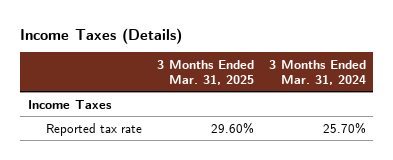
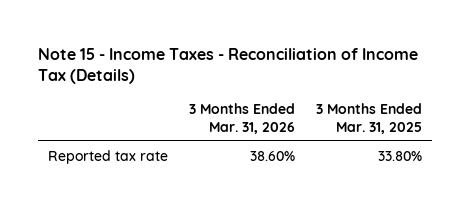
[20,27,183,44] Income Taxes (Details) -> [38,47,419,85] Note 15 - Income Taxes - Reconciliation of Income Tax (Details)
[268,59,366,85] 3 Months Ended Mar. 31, 2024 -> none
none -> [189,102,296,134] 3 Months Ended Mar. 31, 2026
[27,99,112,109] Income Taxes -> none
[210,121,254,134] 29.60% -> [377,150,422,161] 33.80%

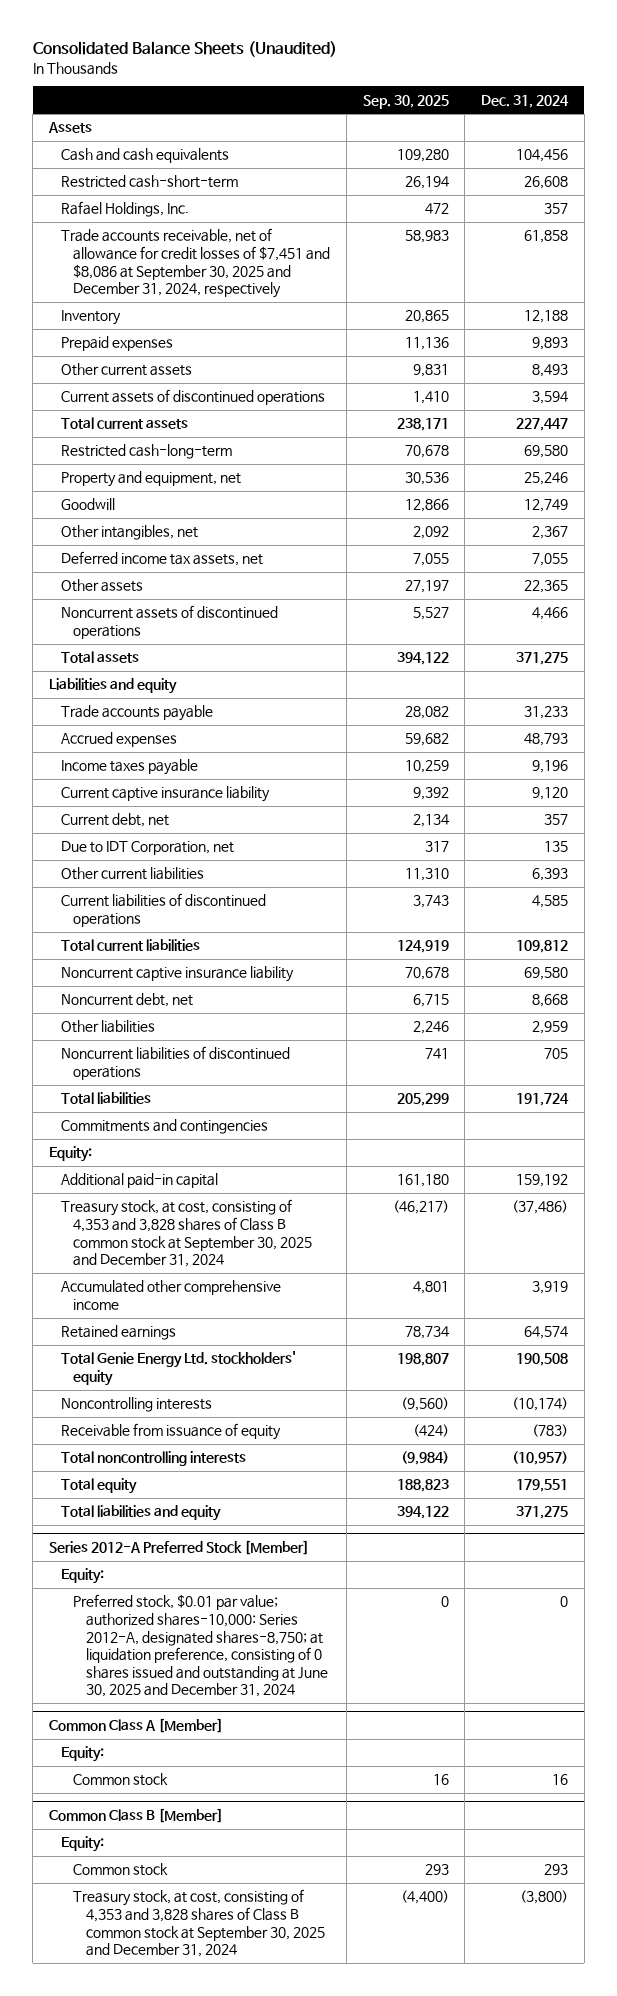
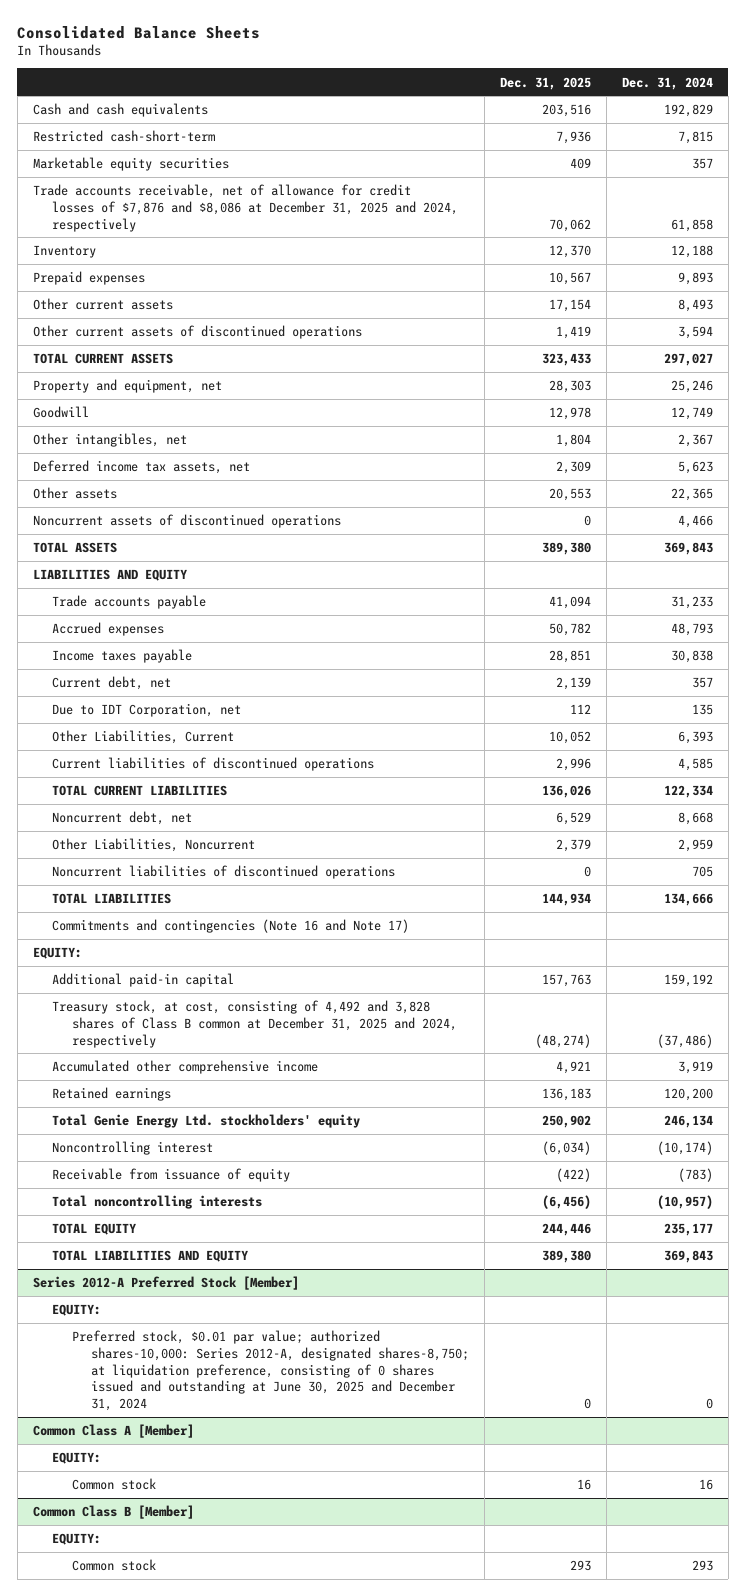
[32,41,337,58] Consolidated Balance Sheets (Unaudited) -> [17,25,261,39] Consolidated Balance Sheets
[362,94,449,109] Sep. 30, 2025 -> none
none -> [500,76,592,90] Dec. 31, 2025
[47,122,92,134] Assets -> none
[515,149,568,163] 104,456 -> [663,104,713,118] 192,829
[523,176,568,190] 26,608 -> [677,131,713,145] 7,815
[61,201,190,218] Rafael Holdings, Inc. -> [32,157,229,172] Marketable equity securities
[61,228,331,299] Trade accounts receivable, net of allowance for credit losses of $7,451 and $8,086 at September 30, 2025 and December 31, 2024, respectively -> [32,184,459,232] Trade accounts receivable, net of allowance for credit losses of $7,876 and $8,086 at December 31, 2025 and 2024, respectively
[61,444,233,460] Restricted cash-long-term -> none
[61,389,326,406] Current assets of discontinued operations -> [32,325,362,340] Other current assets of discontinued operations
[61,417,189,430] Total current assets -> [32,353,173,365] TOTAL CURRENT ASSETS
[515,418,568,432] 227,447 -> [663,353,713,367] 297,027
[531,553,568,567] 7,055 -> [677,461,713,475] 5,623
[61,651,140,664] Total assets -> [32,542,117,554] TOTAL ASSETS
[515,652,568,666] 371,275 -> [663,542,713,556] 369,843
[48,678,177,695] Liabilities and equity -> [32,569,187,582] LIABILITIES AND EQUITY
[61,786,271,803] Current captive insurance liability -> none
[531,760,568,774] 9,196 -> [670,650,713,664] 30,838
[61,867,205,881] Other current liabilities -> [52,730,235,745] Other Liabilities, Current
[61,966,295,983] Noncurrent captive insurance liability -> none
[61,939,201,952] Total current liabilities -> [52,785,228,797] TOTAL CURRENT LIABILITIES
[515,940,568,954] 109,812 -> [663,785,713,799] 122,334
[61,1020,156,1034] Other liabilities -> [52,838,256,853] Other Liabilities, Noncurrent
[61,1092,152,1105] Total liabilities -> [52,893,172,905] TOTAL LIABILITIES
[515,1093,569,1107] 191,724 -> [663,893,713,907] 134,666
[61,1119,269,1135] Commitments and contingencies -> [52,919,410,934] Commitments and contingencies (Note 16 and Note 17)
[48,1146,92,1163] Equity: -> [32,947,82,960] EQUITY:
[61,1199,313,1268] Treasury stock, at cost, consisting of 4,353 and 3,828 shares of Class B common stock at September 30, 2025 and December 31, 2024 -> [52,1000,457,1048] Treasury stock, at cost, consisting of 4,492 and 3,828 shares of Class B common at December 31, 2025 and 2024, respectively
[523,1326,568,1340] 64,574 -> [663,1088,713,1102] 120,200
[515,1353,568,1367] 190,508 -> [663,1115,713,1129] 246,134
[61,1397,213,1413] Noncontrolling interests -> [52,1141,214,1156] Noncontrolling interest
[61,1478,138,1495] Total equity -> [52,1223,137,1236] TOTAL EQUITY
[515,1479,568,1493] 179,551 -> [663,1223,713,1237] 235,177
[61,1505,222,1522] Total liabilities and equity -> [52,1250,249,1263] TOTAL LIABILITIES AND EQUITY
[515,1506,568,1520] 371,275 -> [663,1250,713,1264] 369,843
[61,1568,105,1585] Equity: -> [52,1304,102,1317] EQUITY:
[61,1746,105,1763] Equity: -> [52,1452,102,1465] EQUITY:
[61,1836,105,1853] Equity: -> [52,1533,102,1546] EQUITY:
[73,1889,325,1958] Treasury stock, at cost, consisting of 4,353 and 3,828 shares of Class B common stock at September 30, 2025 and December 31, 2024 -> none

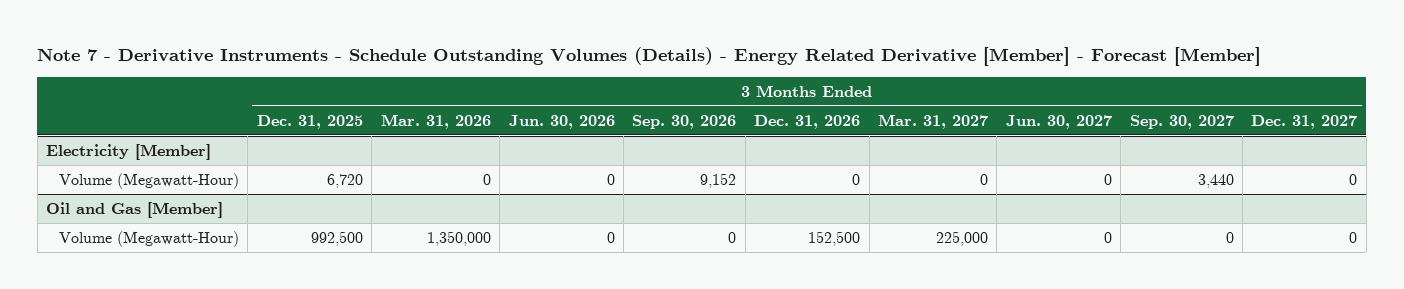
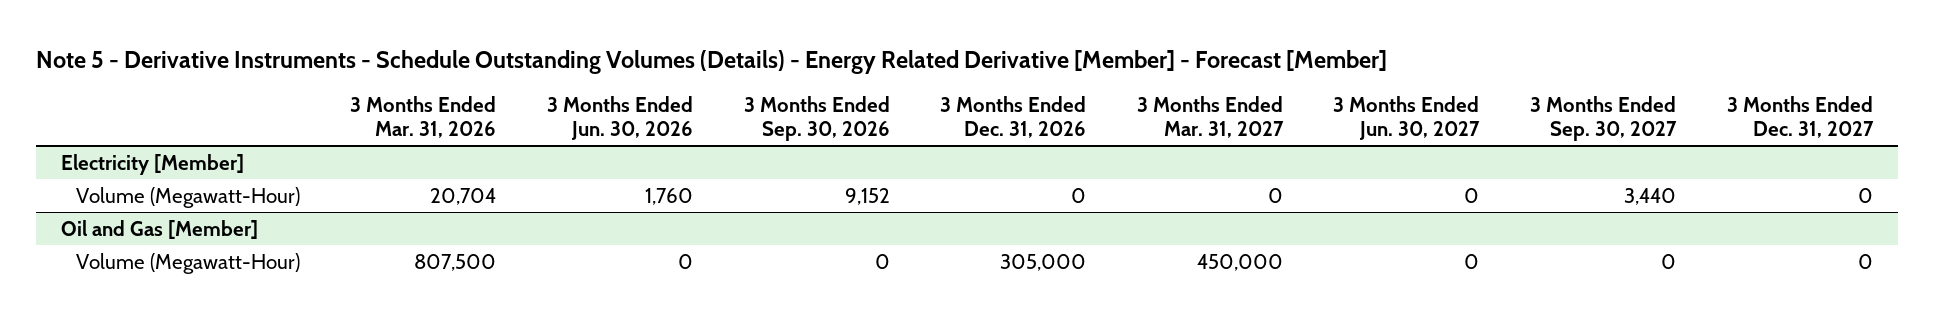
[37,47,1262,67] Note 7 - Derivative Instruments - Schedule Outstanding Volumes (Details) - Energy Related Derivative [Member] - Forecast [Member] -> [35,49,1387,74] Note 5 - Derivative Instruments - Schedule Outstanding Volumes (Details) - Energy Related Derivative [Member] - Forecast [Member]
[256,114,363,129] Dec. 31, 2025 -> none
[482,173,491,185] 0 -> [430,187,497,205] 20,704
[606,173,615,185] 0 -> [644,187,693,205] 1,760
[426,230,491,246] 1,350,000 -> [414,253,497,271] 807,500
[808,230,861,246] 152,500 -> [1000,253,1087,271] 305,000
[936,230,989,246] 225,000 -> [1196,253,1283,271] 450,000

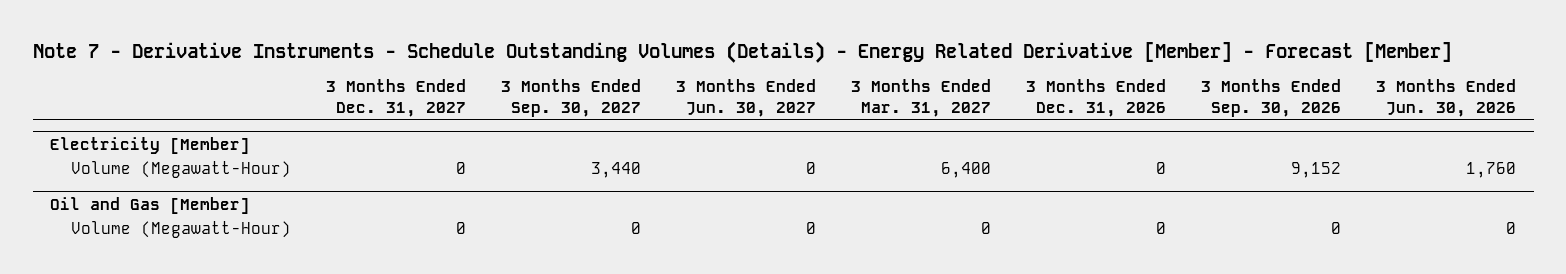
[35,49,1387,74] Note 5 - Derivative Instruments - Schedule Outstanding Volumes (Details) - Energy Related Derivative [Member] - Forecast [Member] -> [32,40,1452,63] Note 7 - Derivative Instruments - Schedule Outstanding Volumes (Details) - Energy Related Derivative [Member] - Forecast [Member]
[350,95,497,138] 3 Months Ended Mar. 31, 2026 -> none
[1267,187,1283,203] 0 -> [941,162,992,179] 6,400
[1000,253,1087,271] 305,000 -> [1156,222,1167,235] 0
[1196,253,1283,271] 450,000 -> [981,222,992,235] 0

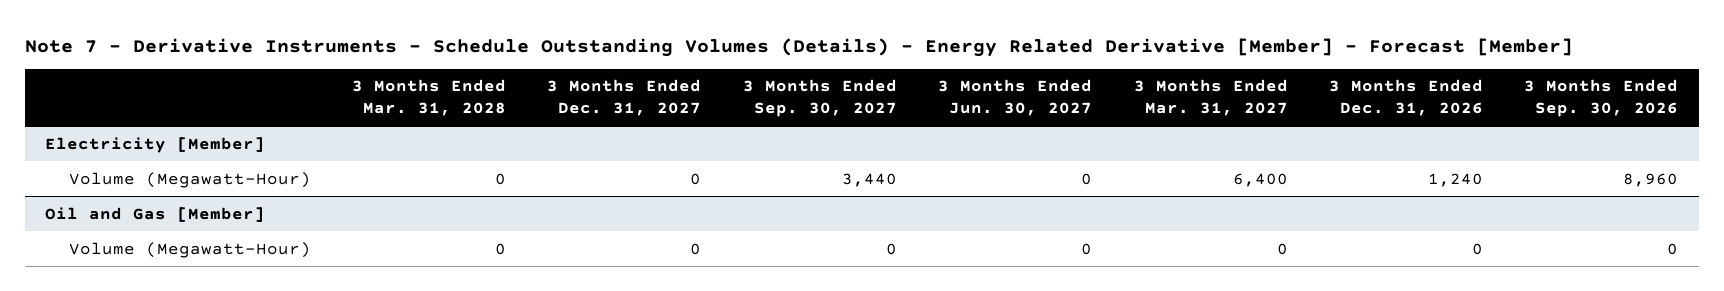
[1376,79,1517,118] 3 Months Ended Jun. 30, 2026 -> none
none -> [352,79,507,117] 3 Months Ended Mar. 31, 2028
[1156,162,1167,175] 0 -> [1428,172,1484,187] 1,240
[1291,162,1342,179] 9,152 -> [1623,172,1679,187] 8,960

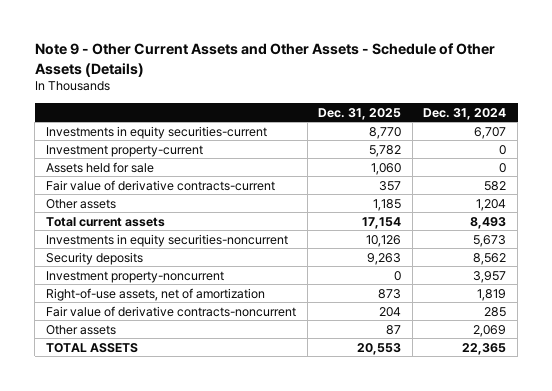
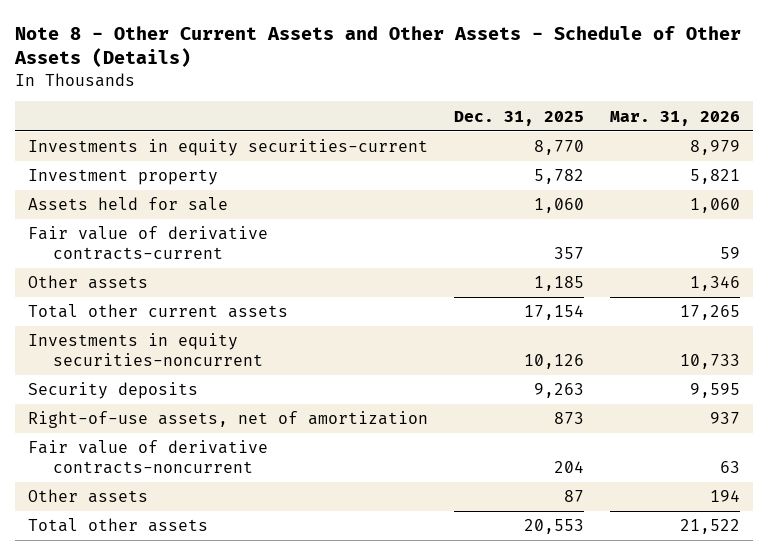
[34,43,495,77] Note 9 - Other Current Assets and Other Assets - Schedule of Other Assets (Details) -> [14,25,742,68] Note 8 - Other Current Assets and Other Assets - Schedule of Other Assets (Details)
[423,107,507,120] Dec. 31, 2024 -> none
none -> [609,110,740,126] Mar. 31, 2026
[45,144,203,157] Investment property-current -> [28,169,219,186] Investment property
[45,216,165,227] Total current assets -> [28,304,289,319] Total other current assets
[45,270,224,283] Investment property-noncurrent -> none
[45,342,138,353] TOTAL ASSETS -> [28,518,209,533] Total other assets

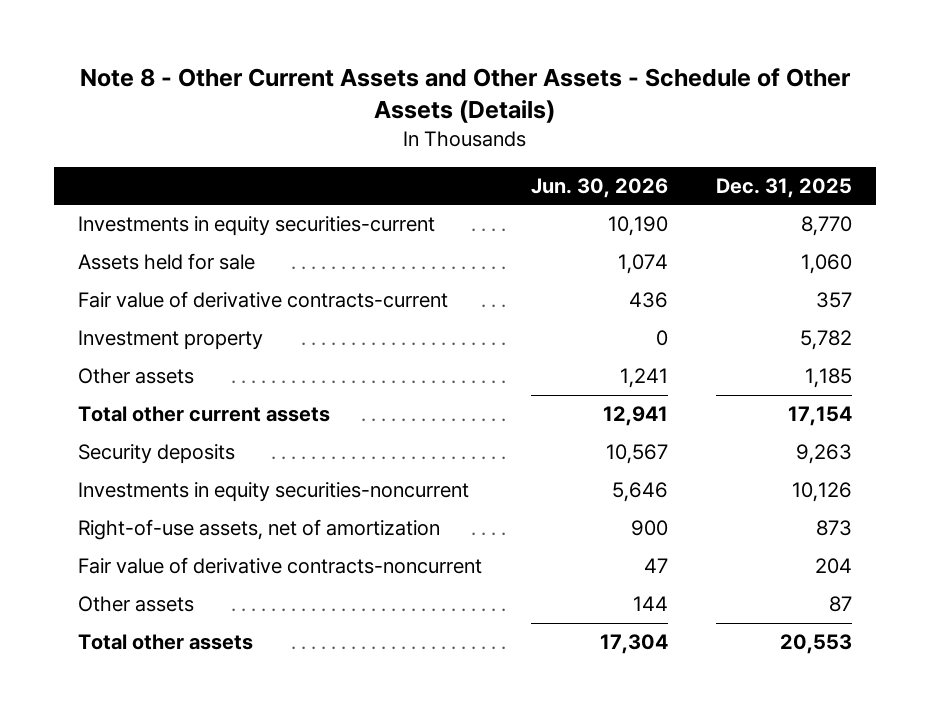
[609,110,740,126] Mar. 31, 2026 -> none
none -> [530,177,668,198] Jun. 30, 2026
[28,169,219,186] Investment property -> [78,330,264,351] Investment property
[28,333,264,367] Investments in equity securities-noncurrent -> [78,482,470,503] Investments in equity securities-noncurrent

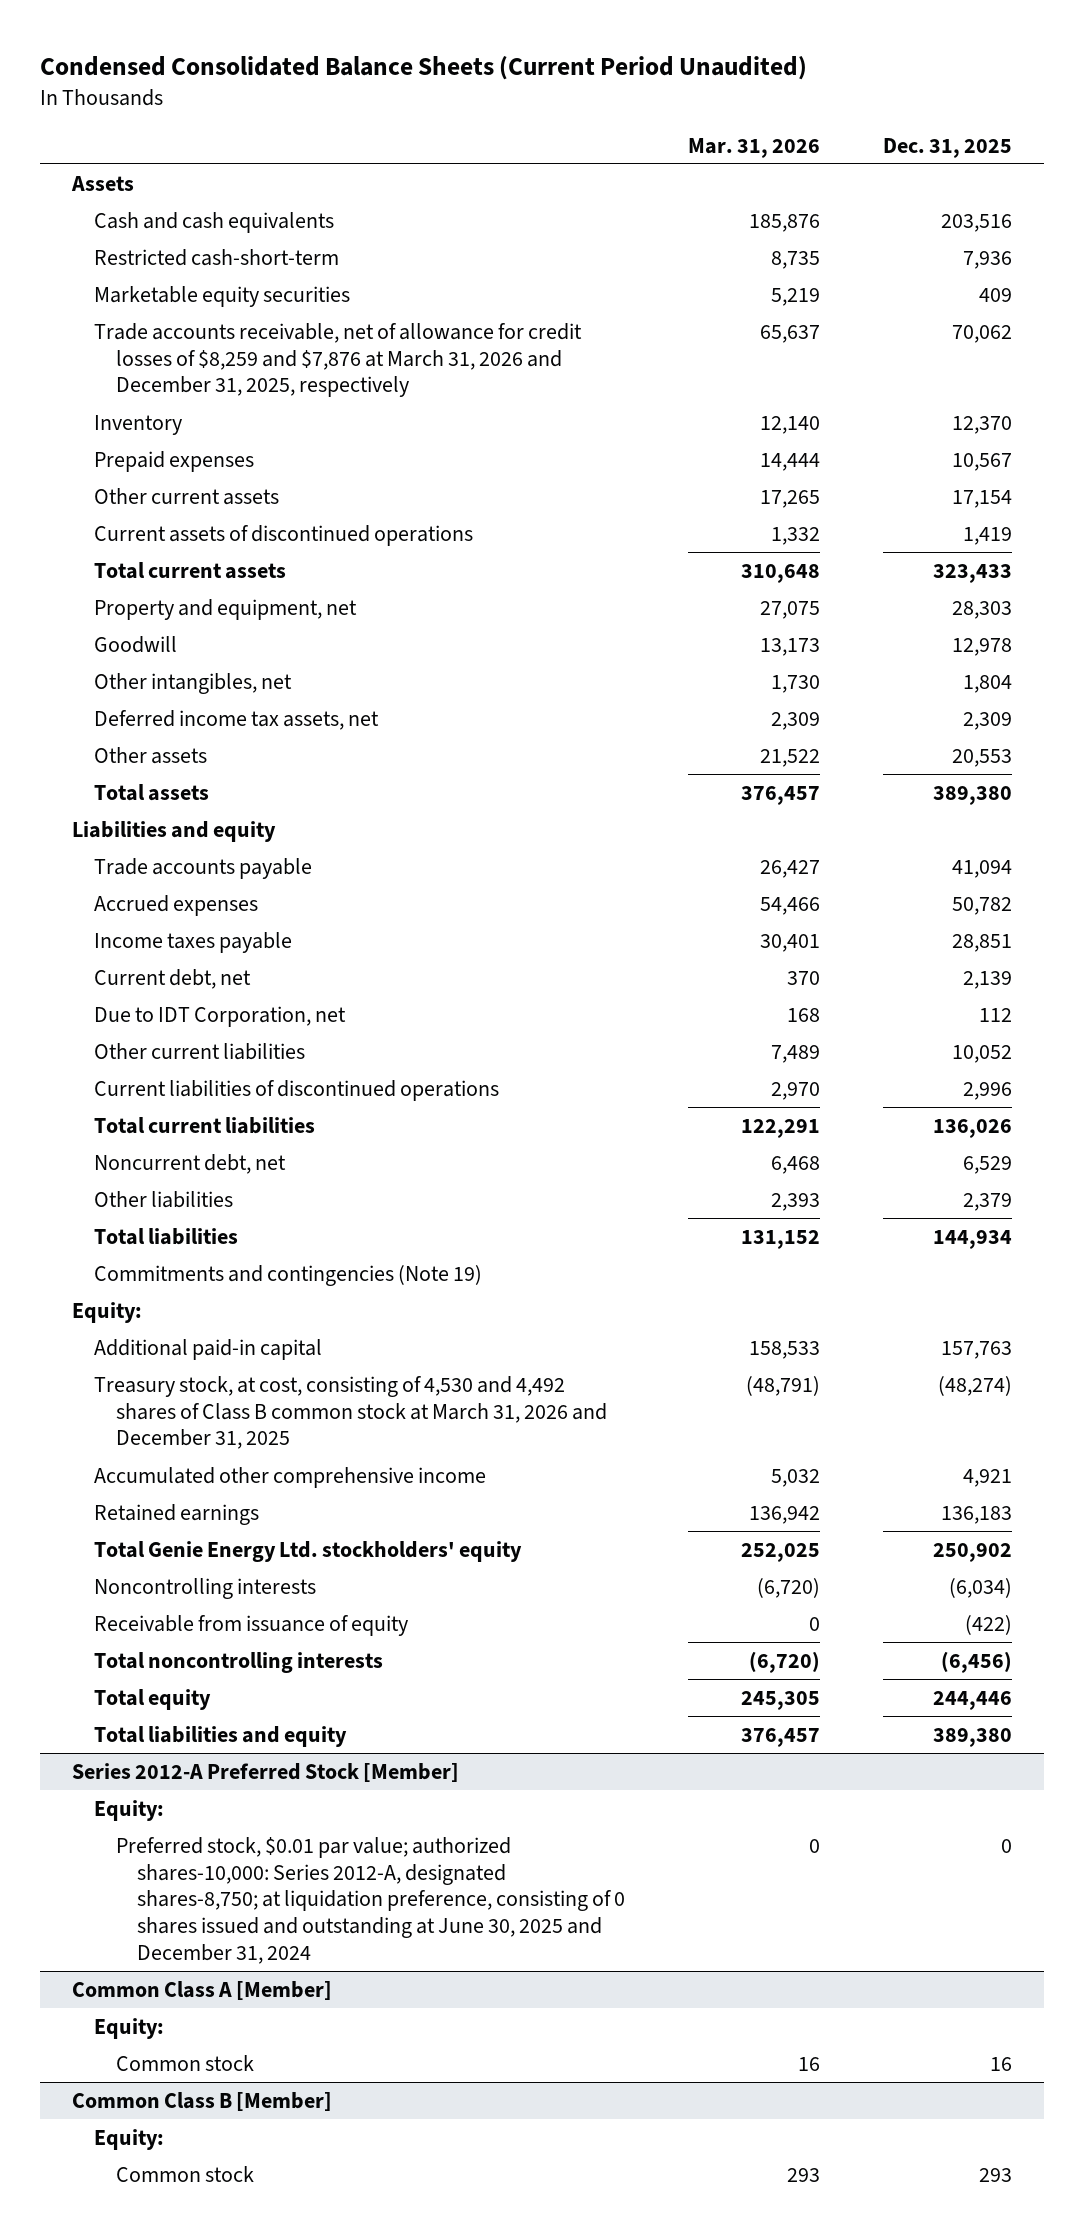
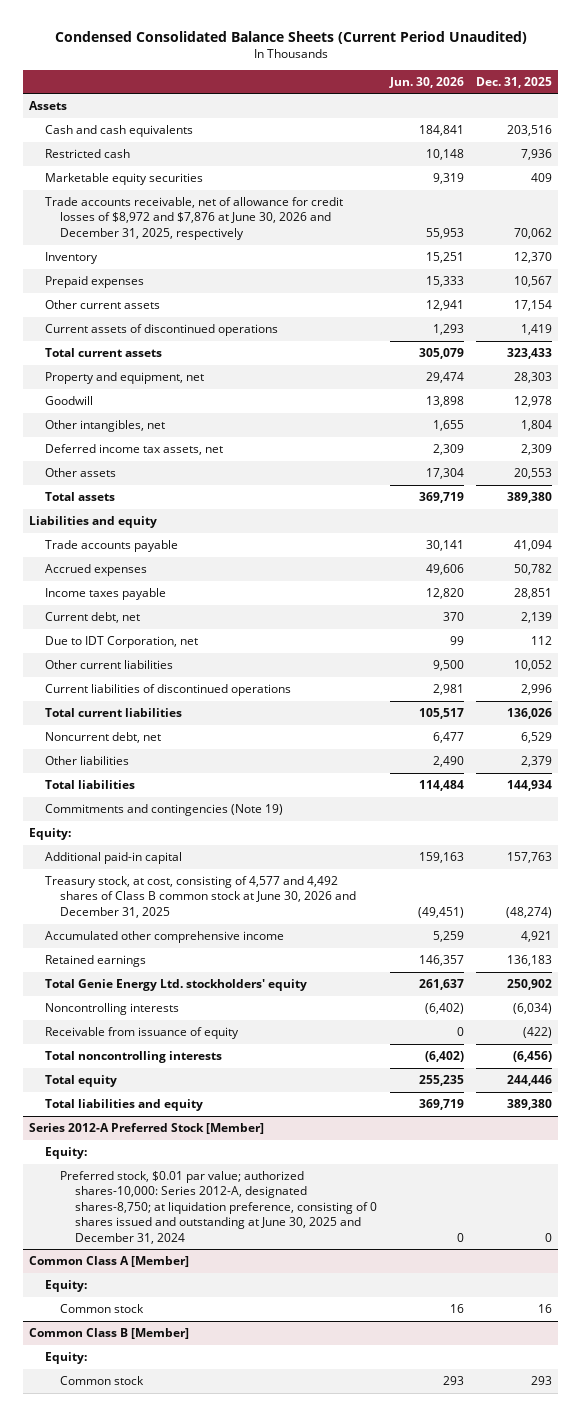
[688,137,821,158] Mar. 31, 2026 -> none
none -> [388,76,464,88] Jun. 30, 2026
[93,248,339,266] Restricted cash-short-term -> [44,149,130,159] Restricted cash
[93,322,582,398] Trade accounts receivable, net of allowance for credit losses of $8,259 and $7,876 at March 31, 2026 and December 31, 2025, respectively -> [44,197,343,240] Trade accounts receivable, net of allowance for credit losses of $8,972 and $7,876 at June 30, 2026 and December 31, 2025, respectively
[93,1375,607,1450] Treasury stock, at cost, consisting of 4,530 and 4,492 shares of Class B common stock at March 31, 2026 and December 31, 2025 -> [44,876,356,918] Treasury stock, at cost, consisting of 4,577 and 4,492 shares of Class B common stock at June 30, 2026 and December 31, 2025

